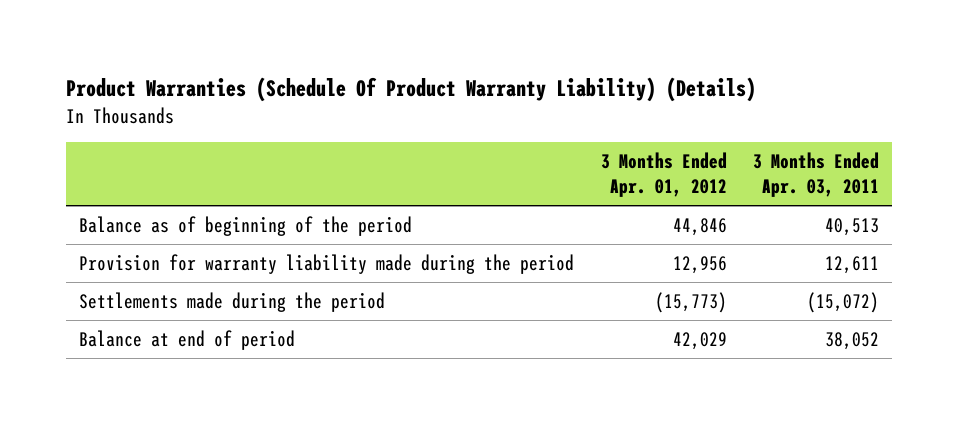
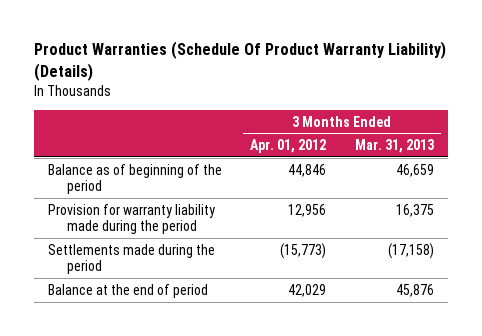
[752,152,879,197] 3 Months Ended Apr. 03, 2011 -> none
none -> [354,139,434,154] Mar. 31, 2013
[79,329,296,350] Balance at end of period -> [47,283,208,298] Balance at the end of period

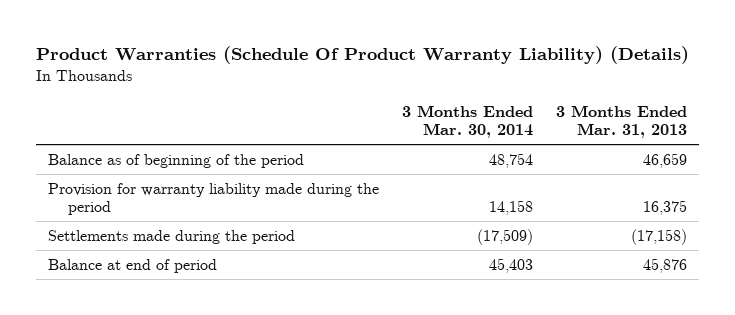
[250,139,327,154] Apr. 01, 2012 -> none
none -> [401,104,533,139] 3 Months Ended Mar. 30, 2014
[47,283,208,298] Balance at the end of period -> [47,258,217,273] Balance at end of period

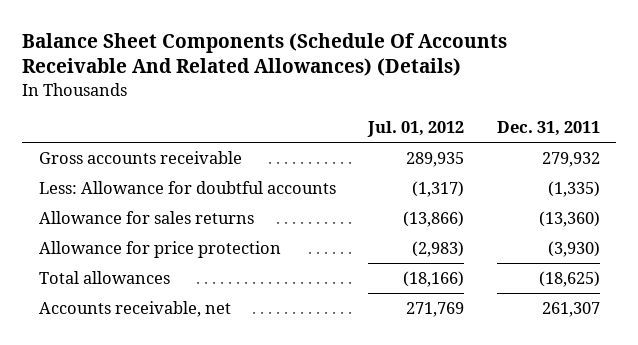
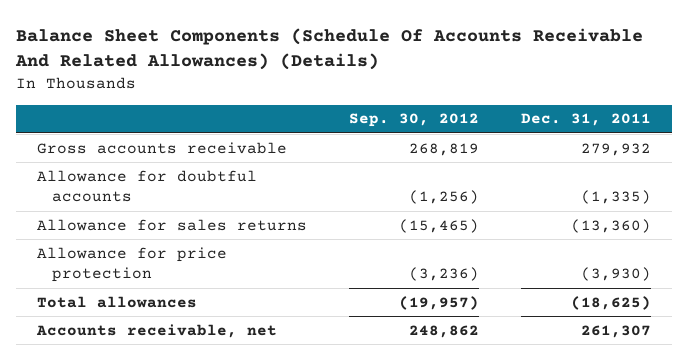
[367,121,465,138] Jul. 01, 2012 -> none
none -> [348,113,479,128] Sep. 30, 2012
[38,181,336,195] Less: Allowance for doubtful accounts -> [36,169,257,203] Allowance for doubtful accounts

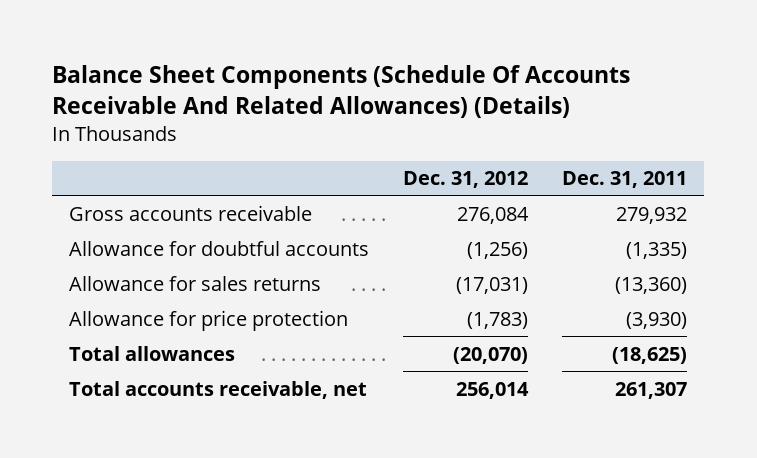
[348,113,479,128] Sep. 30, 2012 -> none
none -> [403,171,529,189] Dec. 31, 2012
[35,323,277,338] Accounts receivable, net -> [69,380,368,399] Total accounts receivable, net

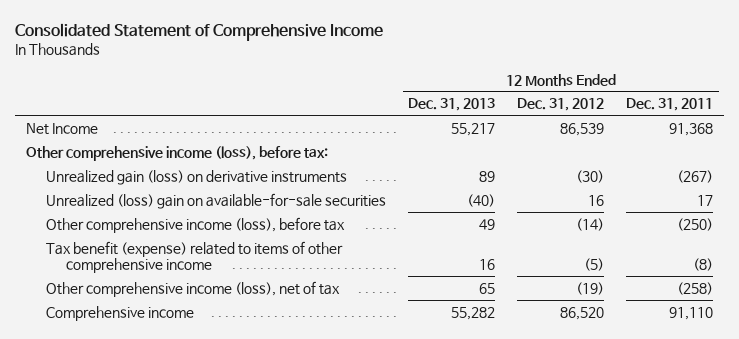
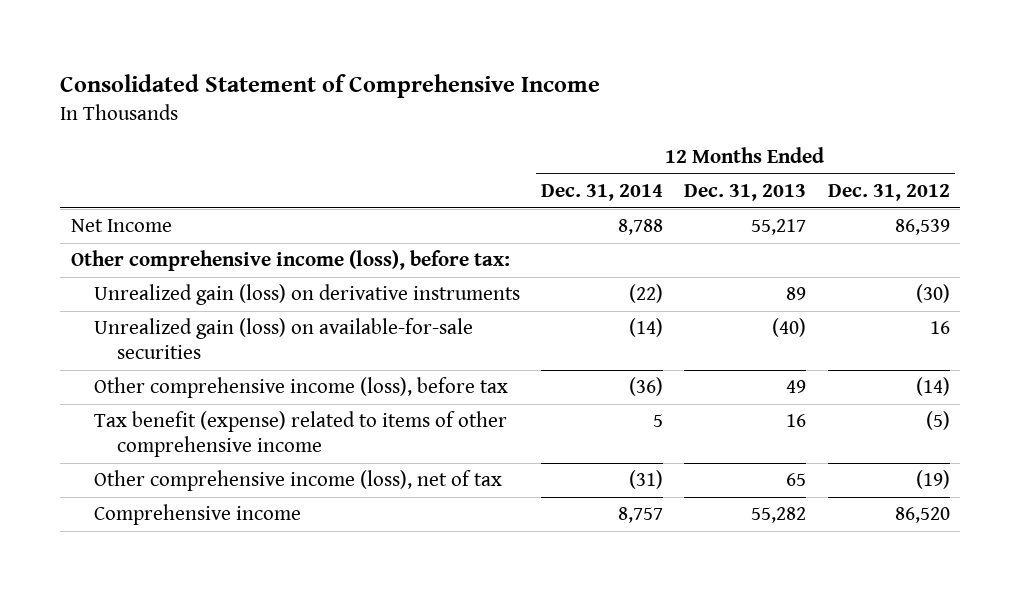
[626,98,714,112] Dec. 31, 2011 -> none
none -> [541,184,664,202] Dec. 31, 2014
[46,192,387,209] Unrealized (loss) gain on available-for-sale securities -> [94,318,474,360] Unrealized gain (loss) on available-for-sale securities

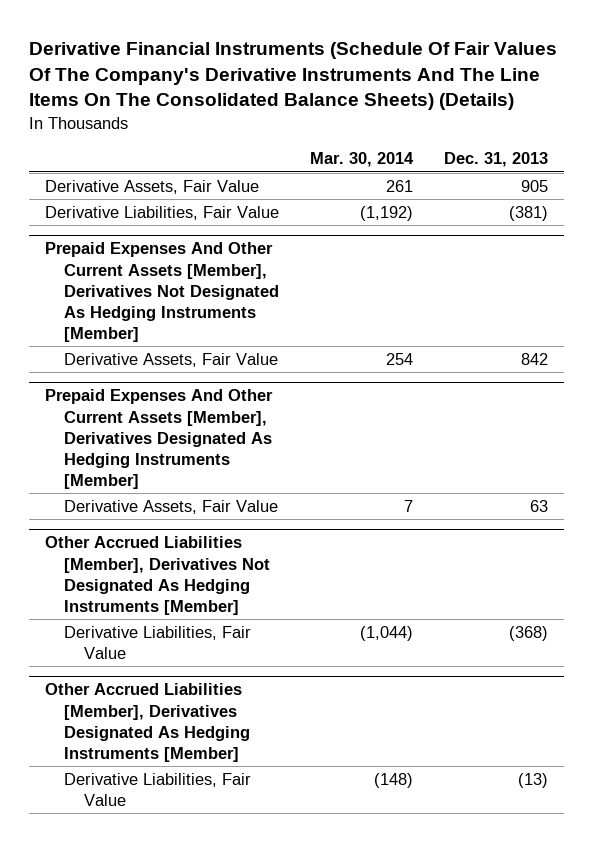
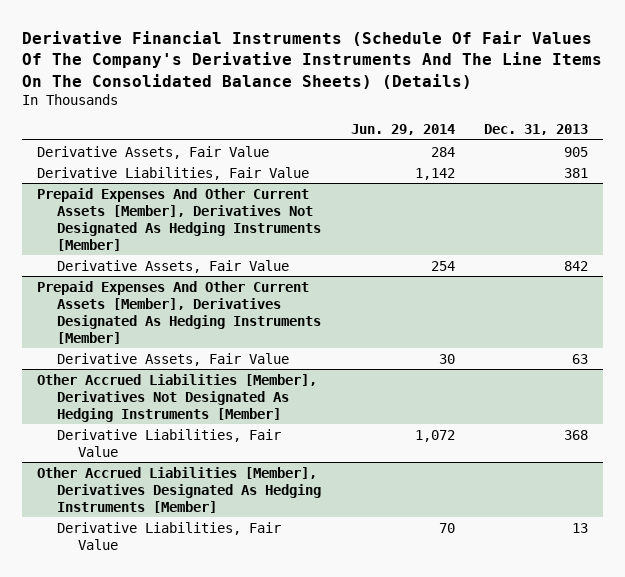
[310,152,415,168] Mar. 30, 2014 -> none
none -> [350,124,455,136] Jun. 29, 2014
[509,205,549,221] (381) -> [563,167,588,178] 381
[509,625,549,641] (368) -> [563,429,588,440] 368
[518,772,549,788] (13) -> [571,522,588,533] 13

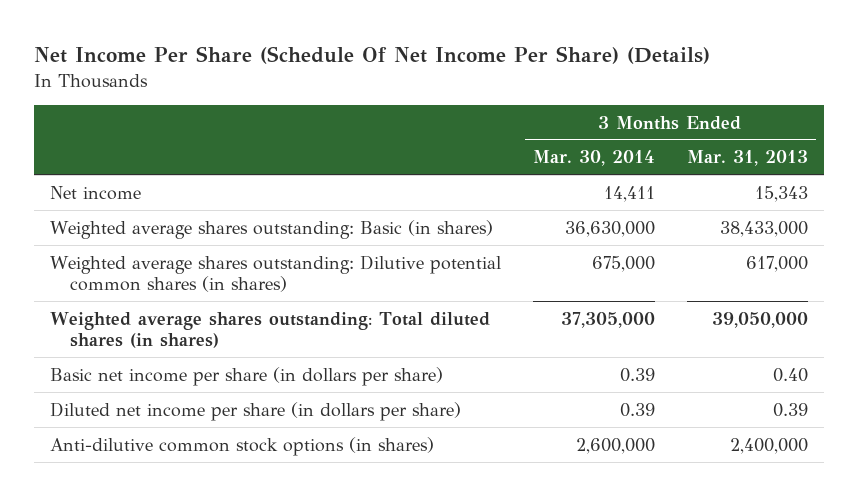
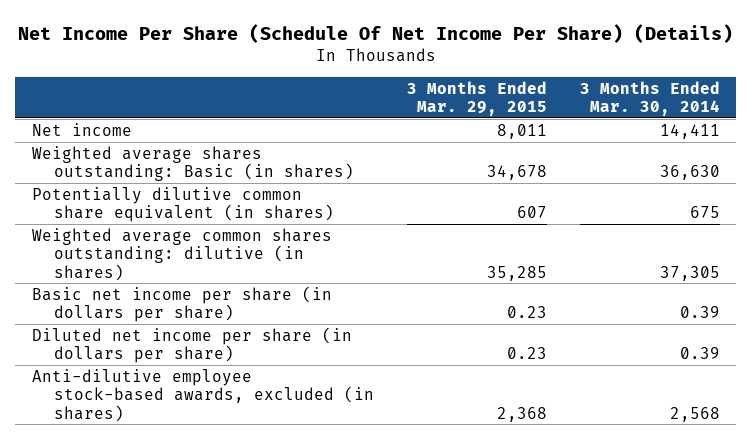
[686,150,808,167] Mar. 31, 2013 -> none
none -> [407,80,548,117] 3 Months Ended Mar. 29, 2015
[564,220,655,237] 36,630,000 -> [659,165,720,181] 36,630
[50,254,502,293] Weighted average shares outstanding: Dilutive potential common shares (in shares) -> [31,186,335,223] Potentially dilutive common share equivalent (in shares)
[591,255,655,272] 675,000 -> [689,206,720,219] 675
[50,311,491,349] Weighted average shares outstanding: Total diluted shares (in shares) -> [31,227,332,281] Weighted average common shares outstanding: dilutive (in shares)
[560,311,655,328] 37,305,000 -> [659,265,720,281] 37,305
[50,436,435,456] Anti-dilutive common stock options (in shares) -> [31,368,375,422] Anti-dilutive employee stock-based awards, excluded (in shares)
[575,437,655,454] 2,600,000 -> [669,406,720,422] 2,568

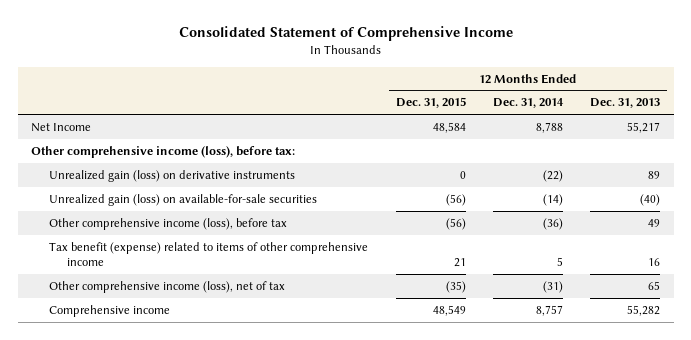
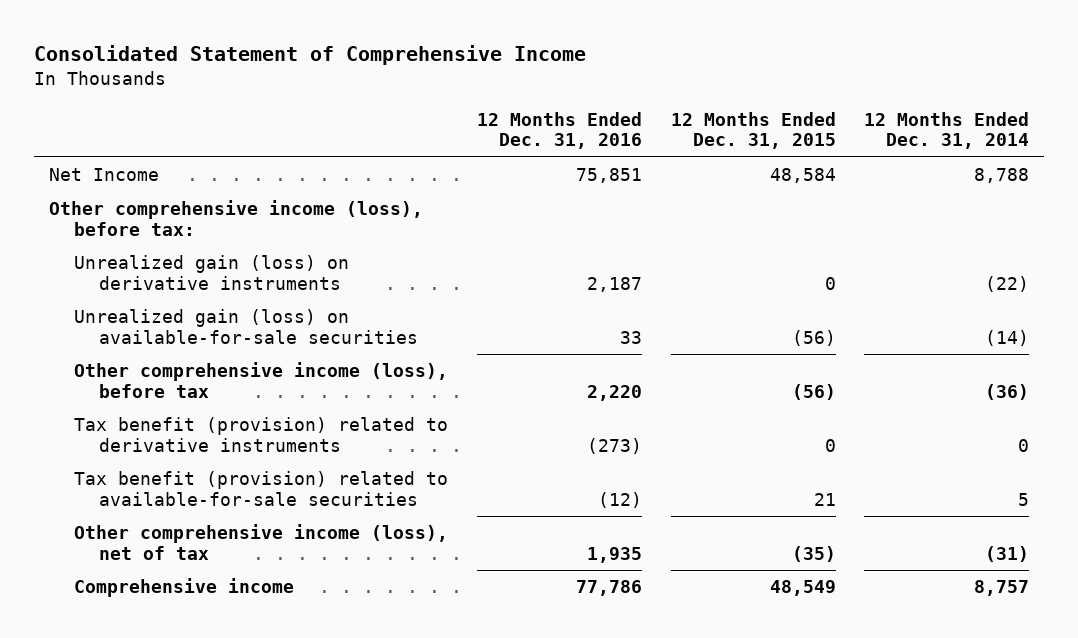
[589,98,660,109] Dec. 31, 2013 -> none
none -> [476,111,642,150] 12 Months Ended Dec. 31, 2016
none -> [73,417,448,453] Tax benefit (provision) related to derivative instruments
[49,241,369,266] Tax benefit (expense) related to items of other comprehensive income -> [73,471,448,507] Tax benefit (provision) related to available-for-sale securities

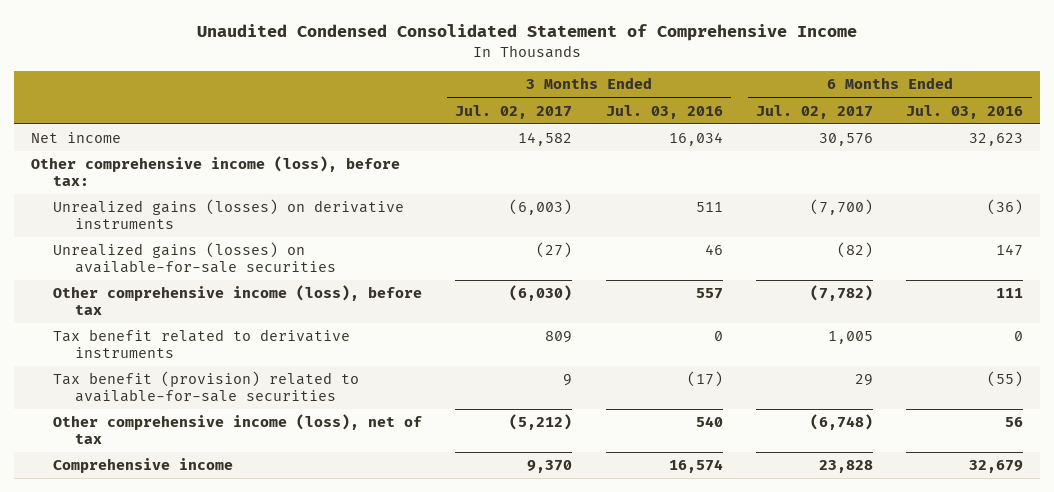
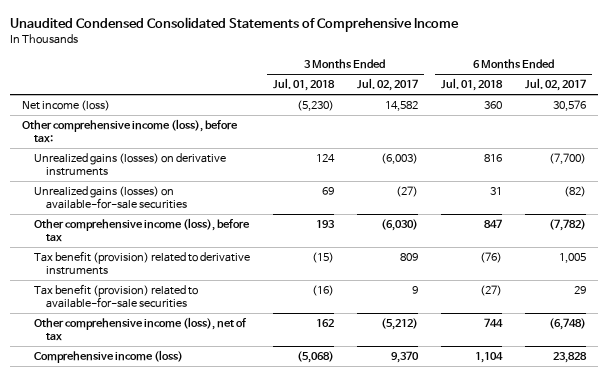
[197,23,858,41] Unaudited Condensed Consolidated Statement of Comprehensive Income -> [10,16,460,32] Unaudited Condensed Consolidated Statements of Comprehensive Income
[605,104,723,119] Jul. 03, 2016 -> none
[906,104,1024,119] Jul. 03, 2016 -> none
none -> [272,78,335,92] Jul. 01, 2018
none -> [441,78,504,92] Jul. 01, 2018
[30,132,121,144] Net income -> [22,100,111,112] Net income (loss)
[53,329,351,359] Tax benefit related to derivative instruments -> [33,251,250,276] Tax benefit (provision) related to derivative instruments
[53,458,234,474] Comprehensive income -> [33,350,183,364] Comprehensive income (loss)

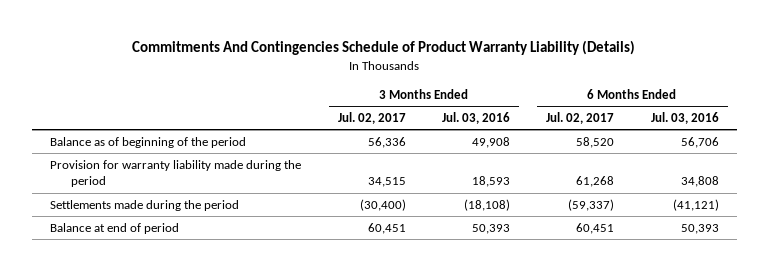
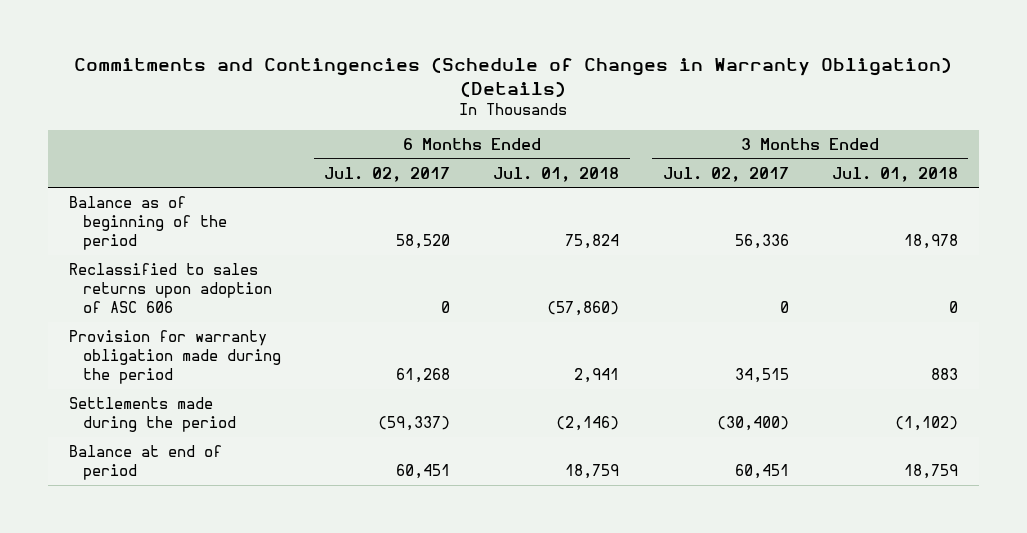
[132,40,636,56] Commitments And Contingencies Schedule of Product Warranty Liability (Details) -> [74,57,953,97] Commitments and Contingencies (Schedule of Changes in Warranty Obligation) (Details)
[441,111,510,124] Jul. 03, 2016 -> none
[650,111,719,124] Jul. 03, 2016 -> none
none -> [493,166,620,182] Jul. 01, 2018
none -> [831,166,958,182] Jul. 01, 2018
none -> [69,263,273,314] Reclassified to sales returns upon adoption of ASC 606
[50,159,302,188] Provision for warranty liability made during the period -> [69,330,282,385] Provision for warranty obligation made during the period

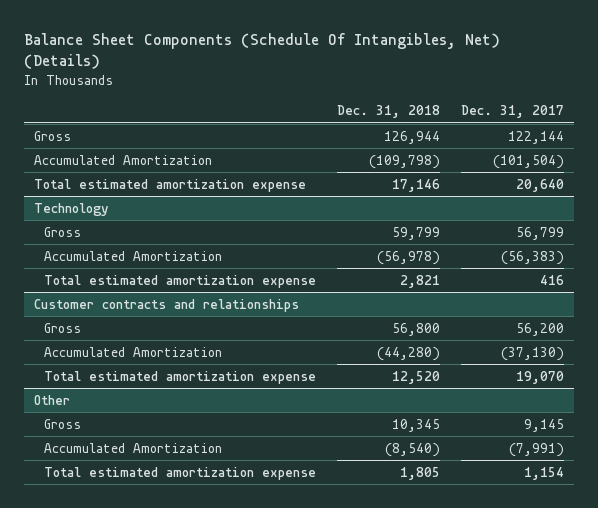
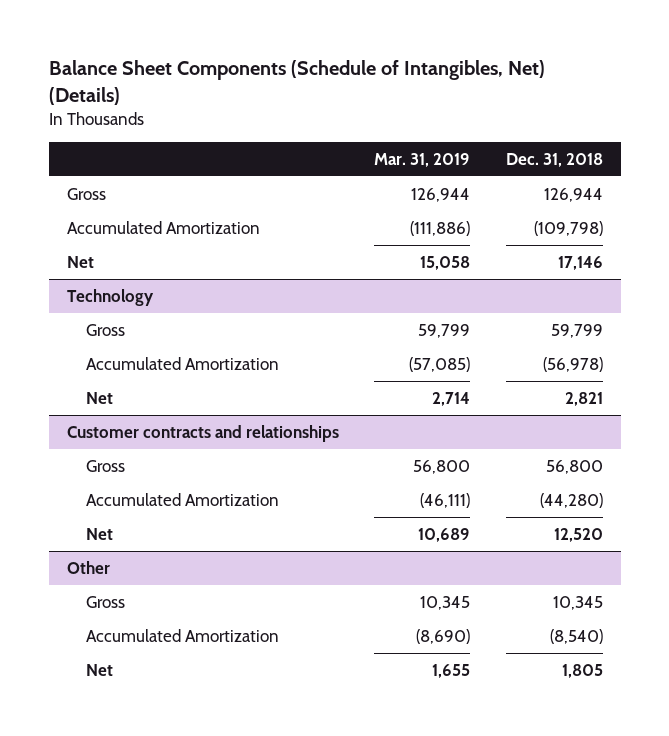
[24,33,501,70] Balance Sheet Components (Schedule Of Intangibles, Net) (Details) -> [48,60,545,106] Balance Sheet Components (Schedule of Intangibles, Net) (Details)
[460,105,564,119] Dec. 31, 2017 -> none
none -> [374,153,471,168] Mar. 31, 2019
[34,178,307,192] Total estimated amortization expense -> [66,255,94,268] Net
[44,274,317,288] Total estimated amortization expense -> [86,391,114,404] Net
[44,370,317,384] Total estimated amortization expense -> [86,527,114,540] Net
[44,466,317,480] Total estimated amortization expense -> [86,663,114,676] Net

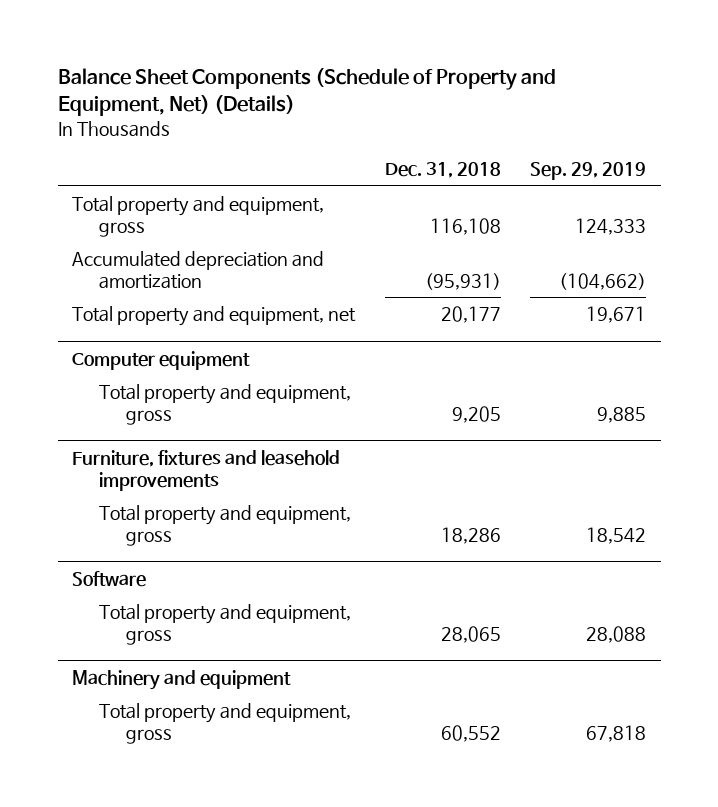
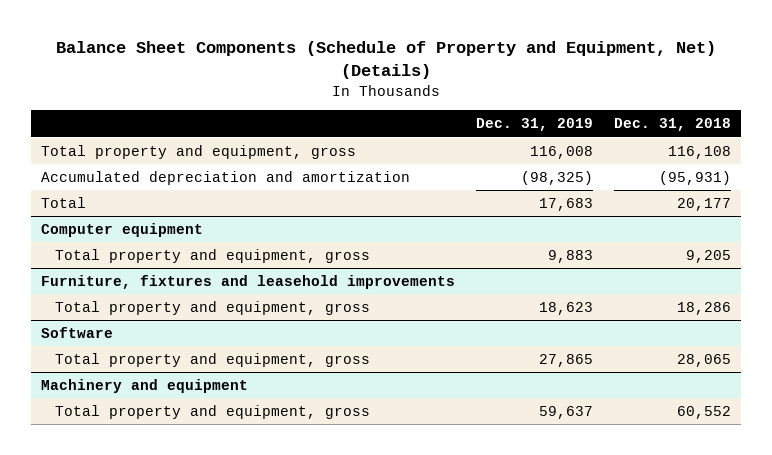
[530,162,647,181] Sep. 29, 2019 -> none
none -> [475,118,593,132] Dec. 31, 2019
[72,306,357,327] Total property and equipment, net -> [41,196,87,208] Total

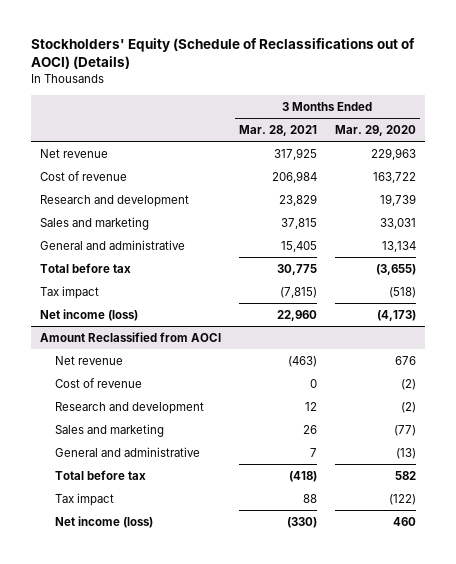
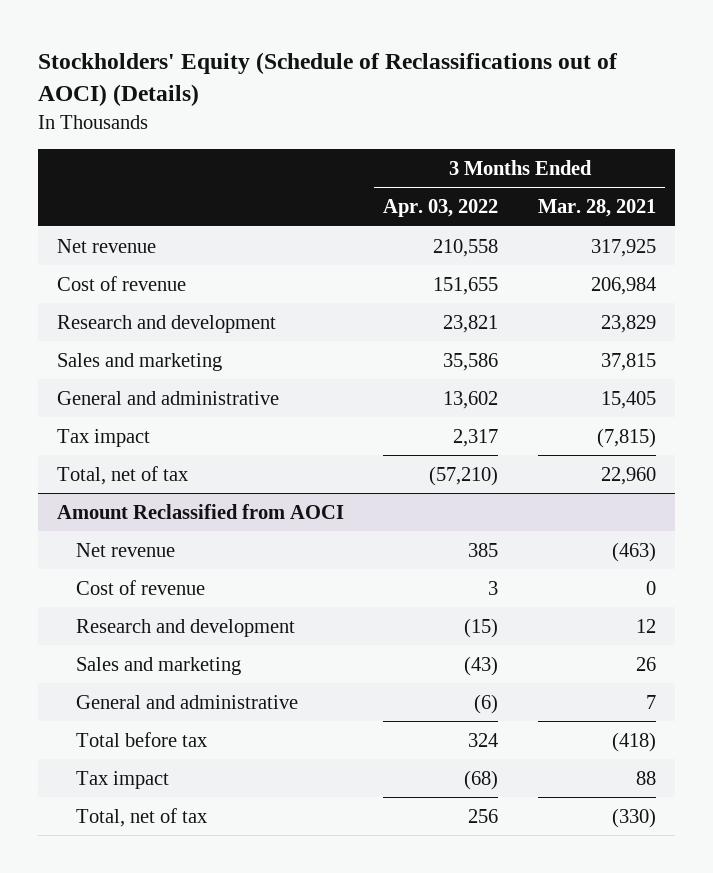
[334,124,416,136] Mar. 29, 2020 -> none
none -> [383,199,499,218] Apr. 03, 2022
[40,262,132,273] Total before tax -> none
[40,308,139,321] Net income (loss) -> [57,465,189,485] Total, net of tax
[54,515,153,528] Net income (loss) -> [76,807,208,827] Total, net of tax

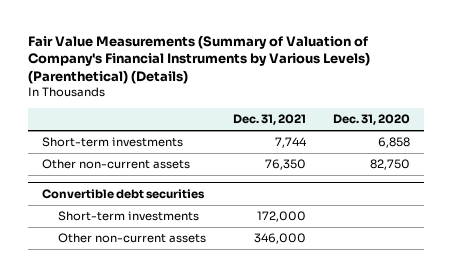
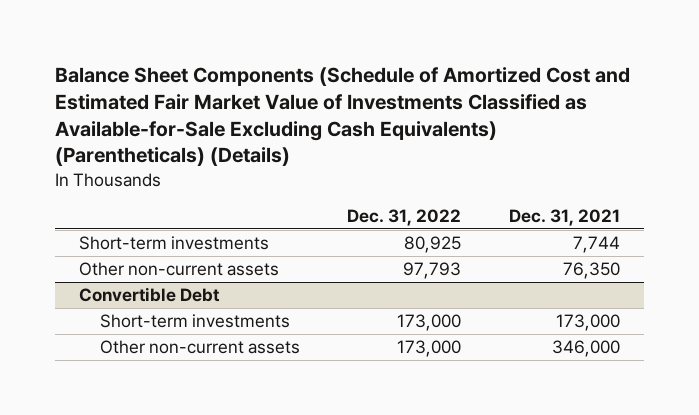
[27,34,370,84] Fair Value Measurements (Summary of Valuation of Company's Financial Instruments by Various Levels) (Parenthetical) (Details) -> [55,67,631,167] Balance Sheet Components (Schedule of Amortized Cost and Estimated Fair Market Value of Investments Classified as Available-for-Sale Excluding Cash Equivalents) (Parentheticals) (Details)
[333,114,411,126] Dec. 31, 2020 -> none
none -> [347,208,462,226] Dec. 31, 2022
[41,188,205,199] Convertible debt securities -> [79,286,221,302] Convertible Debt
[256,211,306,223] 172,000 -> [555,313,620,331] 173,000

